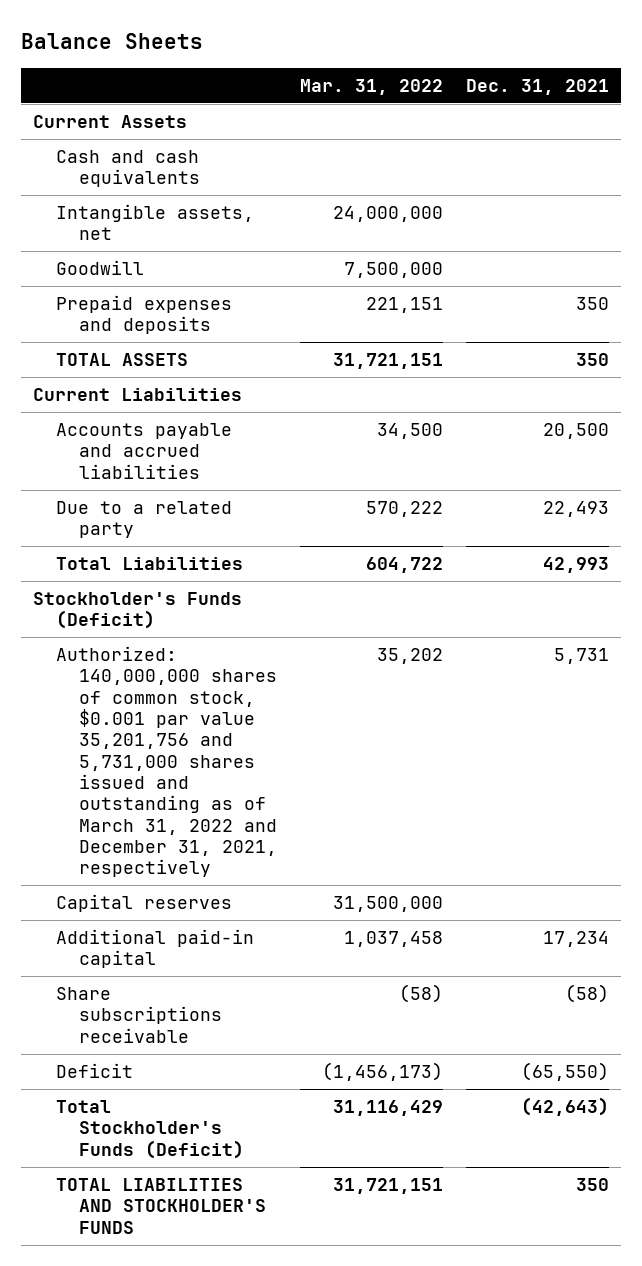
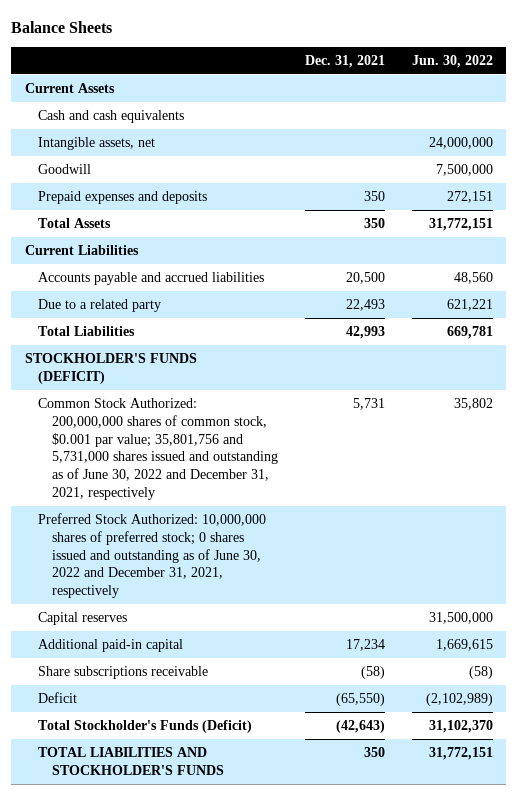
[300,78,444,95] Mar. 31, 2022 -> none
none -> [411,54,493,68] Jun. 30, 2022
[56,353,189,367] TOTAL ASSETS -> [38,217,112,228] Total Assets
[32,592,242,630] Stockholder's Funds (Deficit) -> [24,352,197,384] STOCKHOLDER'S FUNDS (DEFICIT)
[56,646,278,878] Authorized: 140,000,000 shares of common stock, $0.001 par value 35,201,756 and 5,731,000 shares issued and outstanding as of March 31, 2022 and December 31, 2021, respectively -> [38,397,278,500] Common Stock Authorized: 200,000,000 shares of common stock, $0.001 par value; 35,801,756 and 5,731,000 shares issued and outstanding as of June 30, 2022 and December 31, 2021, respectively
none -> [38,512,267,599] Preferred Stock Authorized: 10,000,000 shares of preferred stock; 0 shares issued and outstanding as of June 30, 2022 and December 31, 2021, respectively

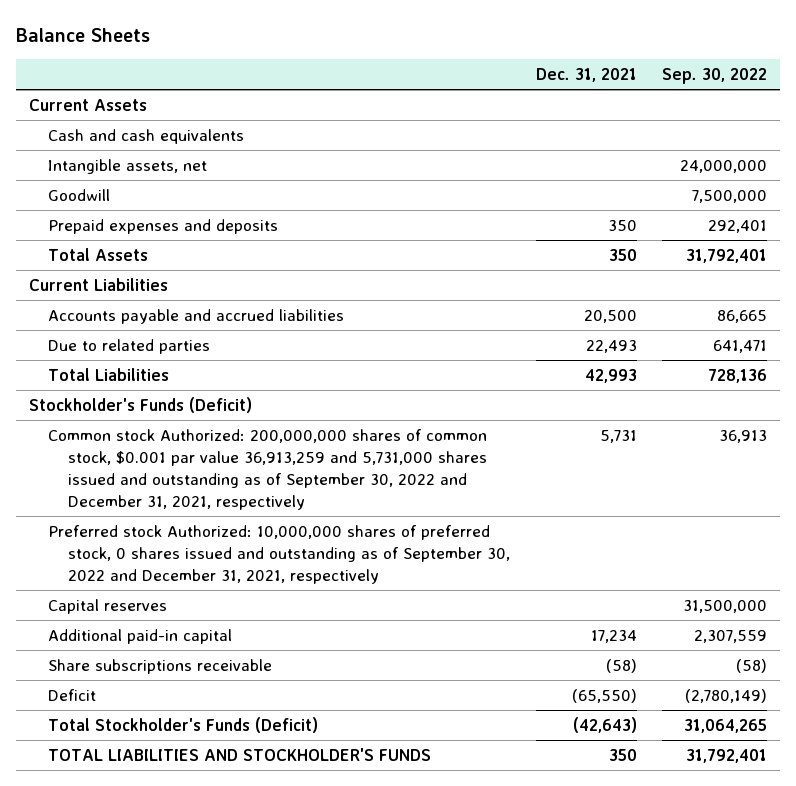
[411,54,493,68] Jun. 30, 2022 -> none
none -> [662,68,768,85] Sep. 30, 2022
[38,298,162,312] Due to a related party -> [48,338,211,354] Due to related parties
[24,352,197,384] STOCKHOLDER'S FUNDS (DEFICIT) -> [28,396,252,413] Stockholder's Funds (Deficit)
[38,397,278,500] Common Stock Authorized: 200,000,000 shares of common stock, $0.001 par value; 35,801,756 and 5,731,000 shares issued and outstanding as of June 30, 2022 and December 31, 2021, respectively -> [48,428,488,511] Common stock Authorized: 200,000,000 shares of common stock, $0.001 par value 36,913,259 and 5,731,000 shares issued and outstanding as of September 30, 2022 and December 31, 2021, respectively
[38,512,267,599] Preferred Stock Authorized: 10,000,000 shares of preferred stock; 0 shares issued and outstanding as of June 30, 2022 and December 31, 2021, respectively -> [48,524,510,584] Preferred stock Authorized: 10,000,000 shares of preferred stock, 0 shares issued and outstanding as of September 30, 2022 and December 31, 2021, respectively

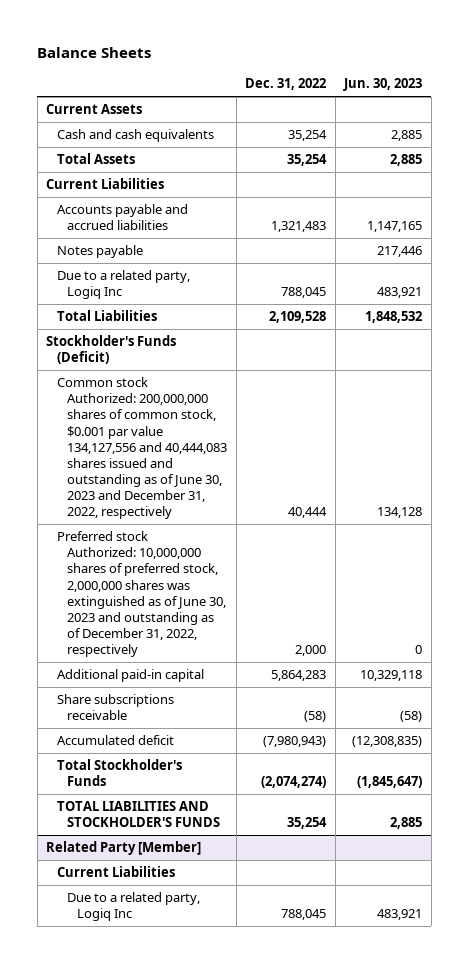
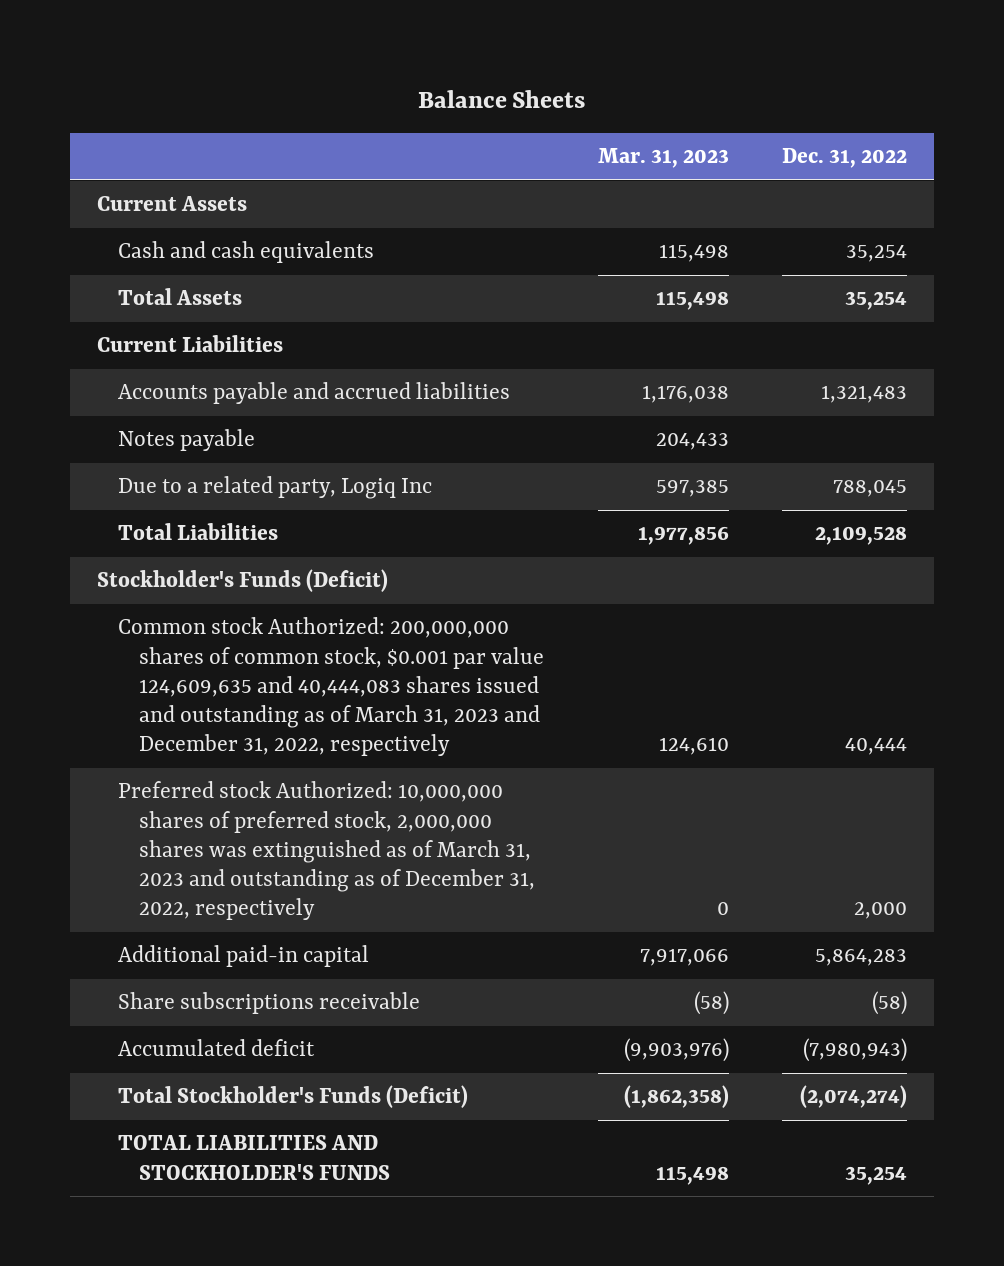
[343,78,423,92] Jun. 30, 2023 -> none
none -> [597,148,729,169] Mar. 31, 2023
[56,377,228,520] Common stock Authorized: 200,000,000 shares of common stock, $0.001 par value 134,127,556 and 40,444,083 shares issued and outstanding as of June 30, 2023 and December 31, 2022, respectively -> [118,617,545,757] Common stock Authorized: 200,000,000 shares of common stock, $0.001 par value 124,609,635 and 40,444,083 shares issued and outstanding as of March 31, 2023 and December 31, 2022, respectively
[56,531,227,658] Preferred stock Authorized: 10,000,000 shares of preferred stock, 2,000,000 shares was extinguished as of June 30, 2023 and outstanding as of December 31, 2022, respectively -> [118,781,536,921] Preferred stock Authorized: 10,000,000 shares of preferred stock, 2,000,000 shares was extinguished as of March 31, 2023 and outstanding as of December 31, 2022, respectively
[56,759,182,787] Total Stockholder's Funds -> [118,1085,469,1109] Total Stockholder's Funds (Deficit)
[46,841,202,856] Related Party [Member] -> none
[56,866,175,878] Current Liabilities -> none
[67,892,201,922] Due to a related party, Logiq Inc -> none

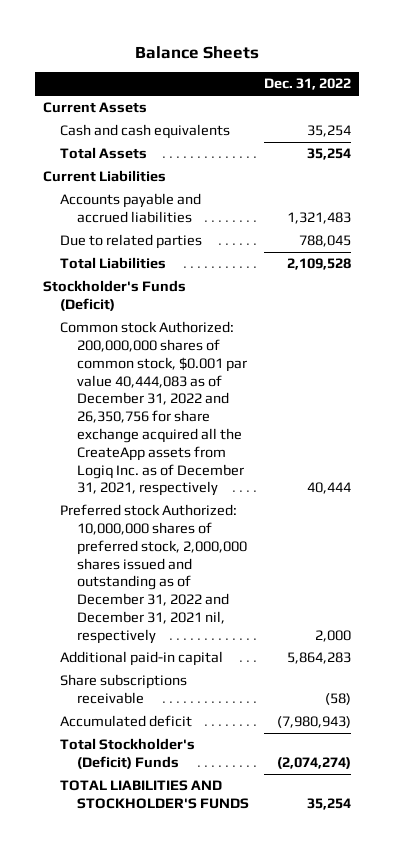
[597,148,729,169] Mar. 31, 2023 -> none
[118,429,256,452] Notes payable -> none
[118,476,433,500] Due to a related party, Logiq Inc -> [59,234,202,250] Due to related parties
[118,617,545,757] Common stock Authorized: 200,000,000 shares of common stock, $0.001 par value 124,609,635 and 40,444,083 shares issued and outstanding as of March 31, 2023 and December 31, 2022, respectively -> [59,321,247,497] Common stock Authorized: 200,000,000 shares of common stock, $0.001 par value 40,444,083 as of December 31, 2022 and 26,350,756 for share exchange acquired all the CreateApp assets from Logiq Inc. as of December 31, 2021, respectively
[118,781,536,921] Preferred stock Authorized: 10,000,000 shares of preferred stock, 2,000,000 shares was extinguished as of March 31, 2023 and outstanding as of December 31, 2022, respectively -> [59,504,247,644] Preferred stock Authorized: 10,000,000 shares of preferred stock, 2,000,000 shares issued and outstanding as of December 31, 2022 and December 31, 2021 nil, respectively
[118,1085,469,1109] Total Stockholder's Funds (Deficit) -> [59,738,195,769] Total Stockholder's (Deficit) Funds

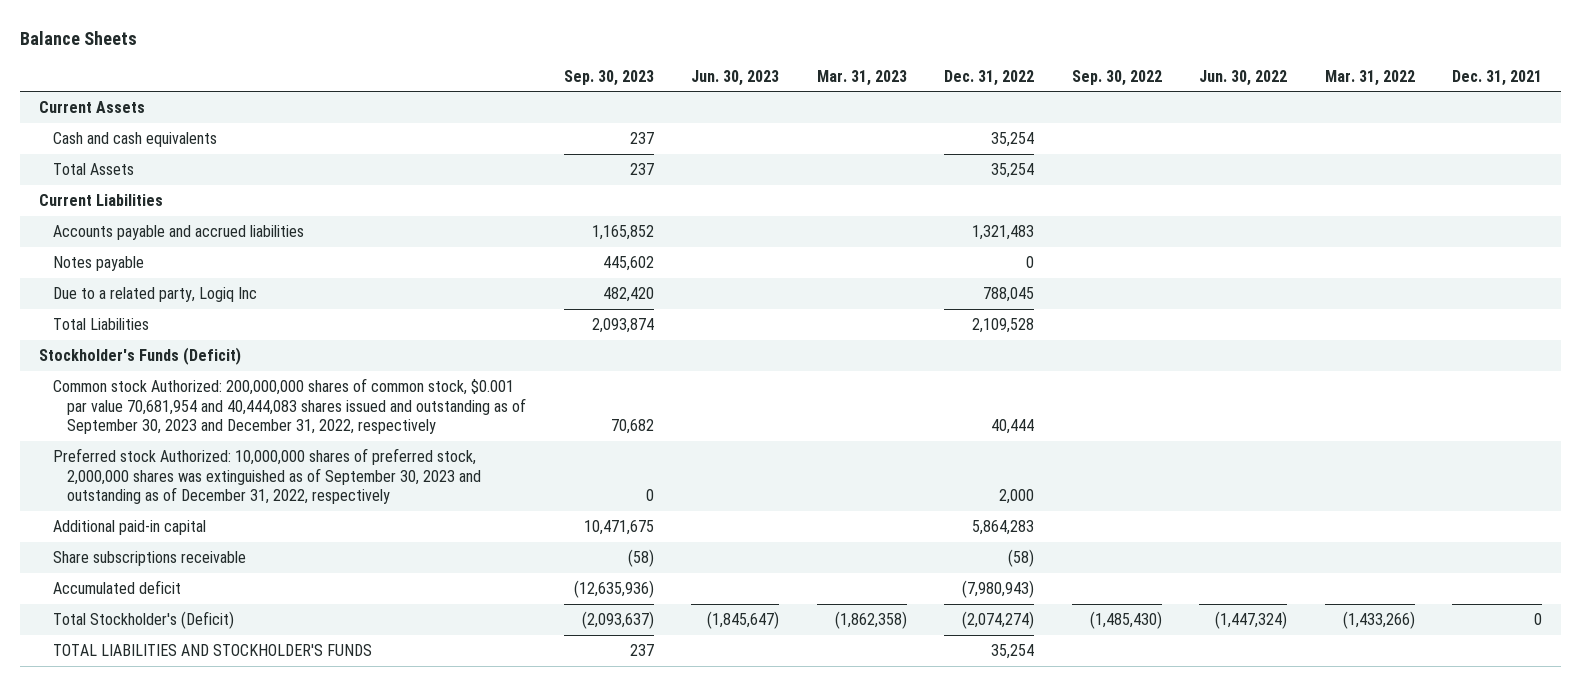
none -> [563,69,654,86] Sep. 30, 2023
none -> [691,69,780,86] Jun. 30, 2023
none -> [816,69,907,86] Mar. 31, 2023
none -> [1071,69,1162,86] Sep. 30, 2022
none -> [1199,69,1288,86] Jun. 30, 2022
none -> [1324,69,1415,86] Mar. 31, 2022
none -> [1452,69,1543,86] Dec. 31, 2021
none -> [52,256,144,272] Notes payable
[59,234,202,250] Due to related parties -> [52,287,257,303] Due to a related party, Logiq Inc
[59,321,247,497] Common stock Authorized: 200,000,000 shares of common stock, $0.001 par value 40,444,083 as of December 31, 2022 and 26,350,756 for share exchange acquired all the CreateApp assets from Logiq Inc. as of December 31, 2021, respectively -> [52,378,527,435] Common stock Authorized: 200,000,000 shares of common stock, $0.001 par value 70,681,954 and 40,444,083 shares issued and outstanding as of September 30, 2023 and December 31, 2022, respectively
[59,504,247,644] Preferred stock Authorized: 10,000,000 shares of preferred stock, 2,000,000 shares issued and outstanding as of December 31, 2022 and December 31, 2021 nil, respectively -> [52,448,482,505] Preferred stock Authorized: 10,000,000 shares of preferred stock, 2,000,000 shares was extinguished as of September 30, 2023 and outstanding as of December 31, 2022, respectively
[59,738,195,769] Total Stockholder's (Deficit) Funds -> [52,611,234,630] Total Stockholder's (Deficit)

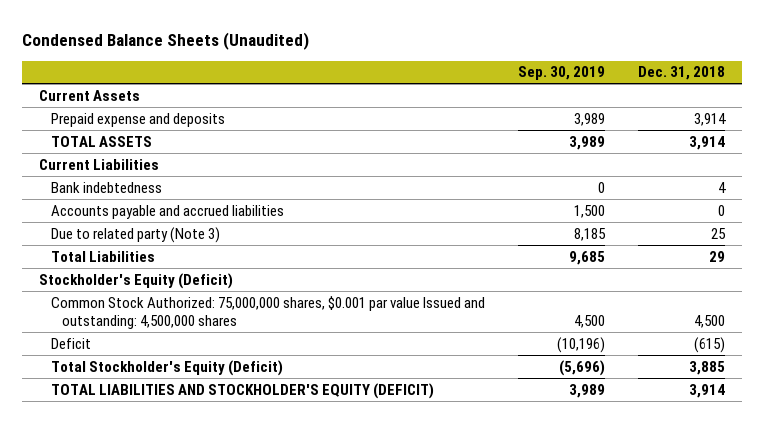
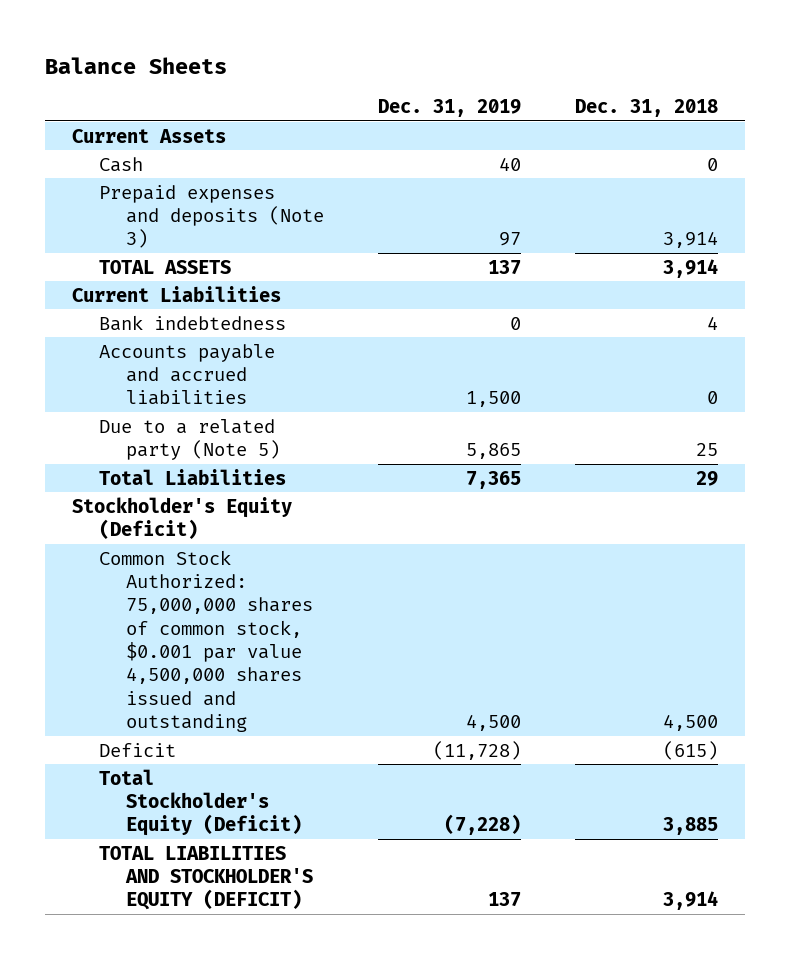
[22,31,310,50] Condensed Balance Sheets (Unaudited) -> [45,56,228,74] Balance Sheets
[517,66,605,81] Sep. 30, 2019 -> none
none -> [378,99,522,118] Dec. 31, 2019
none -> [99,156,144,172] Cash
[50,112,225,127] Prepaid expense and deposits -> [99,184,324,249] Prepaid expenses and deposits (Note 3)
[50,226,220,243] Due to related party (Note 3) -> [99,418,280,461] Due to a related party (Note 5)
[50,295,485,330] Common Stock Authorized: 75,000,000 shares, $0.001 par value Issued and outstanding: 4,500,000 shares -> [99,549,313,732] Common Stock Authorized: 75,000,000 shares of common stock, $0.001 par value 4,500,000 shares issued and outstanding

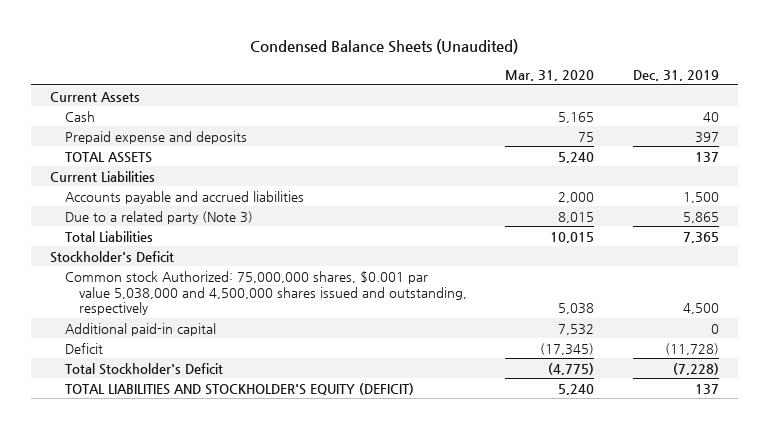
[45,56,228,74] Balance Sheets -> [250,39,519,55] Condensed Balance Sheets (Unaudited)
[575,99,719,118] Dec. 31, 2018 -> none
none -> [505,70,595,82] Mar. 31, 2020
[99,184,324,249] Prepaid expenses and deposits (Note 3) -> [64,130,247,144] Prepaid expense and deposits
[499,232,522,247] 97 -> [694,131,719,143] 397
[99,314,287,331] Bank indebtedness -> none
[99,418,280,461] Due to a related party (Note 5) -> [64,210,253,224] Due to a related party (Note 3)
[72,496,293,540] Stockholder's Equity (Deficit) -> [50,250,175,263] Stockholder's Deficit
[99,549,313,732] Common Stock Authorized: 75,000,000 shares of common stock, $0.001 par value 4,500,000 shares issued and outstanding -> [64,270,468,316] Common stock Authorized: 75,000,000 shares, $0.001 par value 5,038,000 and 4,500,000 shares issued and outstanding, respectively
none -> [64,322,216,336] Additional paid-in capital
[99,768,302,837] Total Stockholder's Equity (Deficit) -> [64,362,223,375] Total Stockholder's Deficit

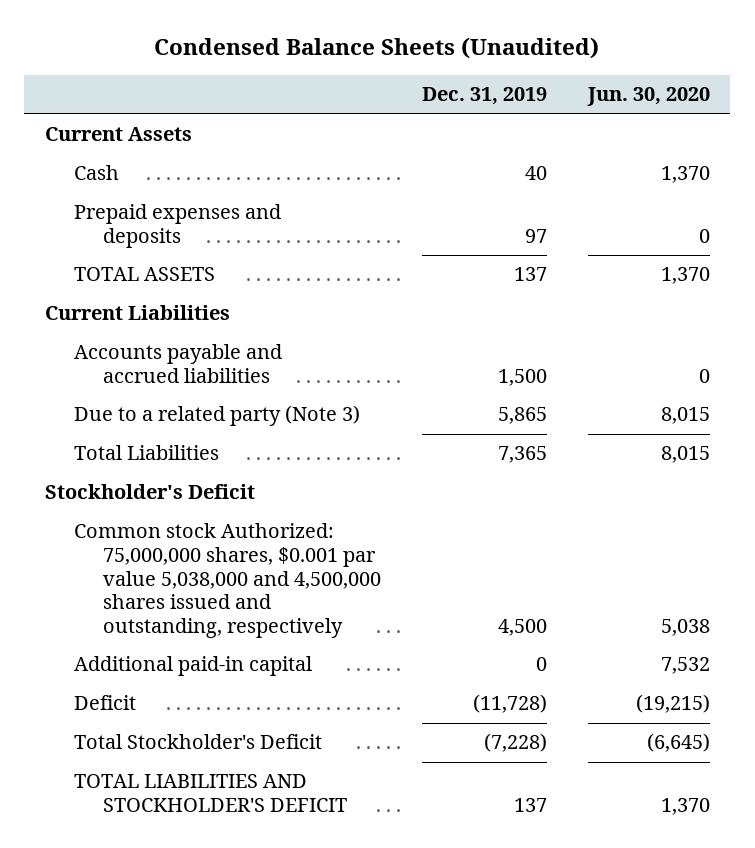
[505,70,595,82] Mar. 31, 2020 -> none
none -> [586,87,710,107] Jun. 30, 2020
[64,130,247,144] Prepaid expense and deposits -> [73,204,281,249] Prepaid expenses and deposits
[694,131,719,143] 397 -> [524,229,547,244] 97
[64,382,414,395] TOTAL LIABILITIES AND STOCKHOLDER'S EQUITY (DEFICIT) -> [73,774,347,813] TOTAL LIABILITIES AND STOCKHOLDER'S DEFICIT

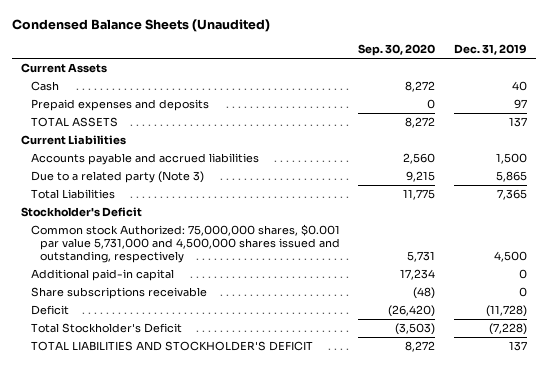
[586,87,710,107] Jun. 30, 2020 -> none
none -> [358,44,436,57] Sep. 30, 2020
[73,523,381,638] Common stock Authorized: 75,000,000 shares, $0.001 par value 5,038,000 and 4,500,000 shares issued and outstanding, respectively -> [30,224,341,264] Common stock Authorized: 75,000,000 shares, $0.001 par value 5,731,000 and 4,500,000 shares issued and outstanding, respectively
none -> [30,287,207,300] Share subscriptions receivable

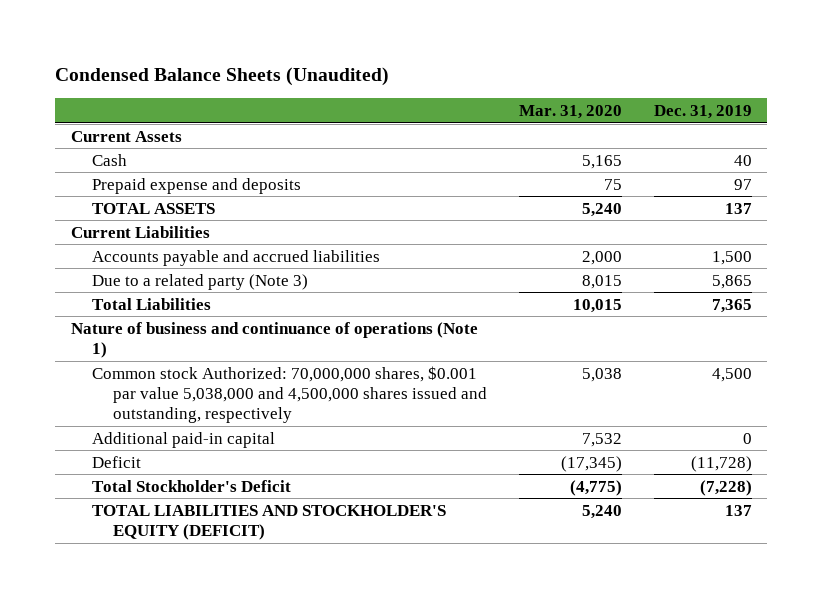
[358,44,436,57] Sep. 30, 2020 -> none
none -> [518,105,622,120] Mar. 31, 2020
[30,99,209,112] Prepaid expenses and deposits -> [92,177,302,194] Prepaid expense and deposits
[21,207,143,218] Stockholder's Deficit -> none
none -> [70,321,478,358] Nature of business and continuance of operations (Note 1)
[30,224,341,264] Common stock Authorized: 75,000,000 shares, $0.001 par value 5,731,000 and 4,500,000 shares issued and outstanding, respectively -> [92,365,488,424] Common stock Authorized: 70,000,000 shares, $0.001 par value 5,038,000 and 4,500,000 shares issued and outstanding, respectively
[30,287,207,300] Share subscriptions receivable -> none
[30,341,313,352] TOTAL LIABILITIES AND STOCKHOLDER'S DEFICIT -> [92,504,447,540] TOTAL LIABILITIES AND STOCKHOLDER'S EQUITY (DEFICIT)

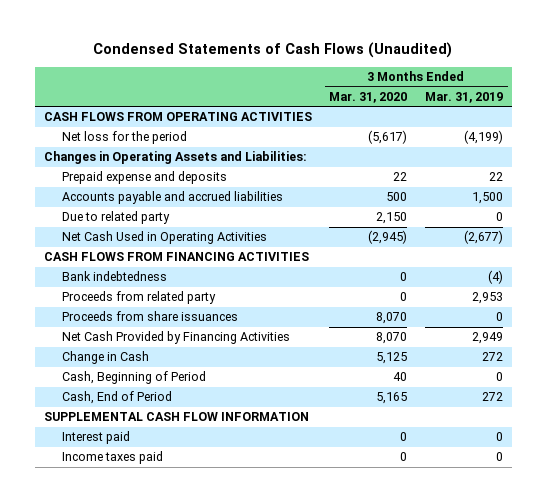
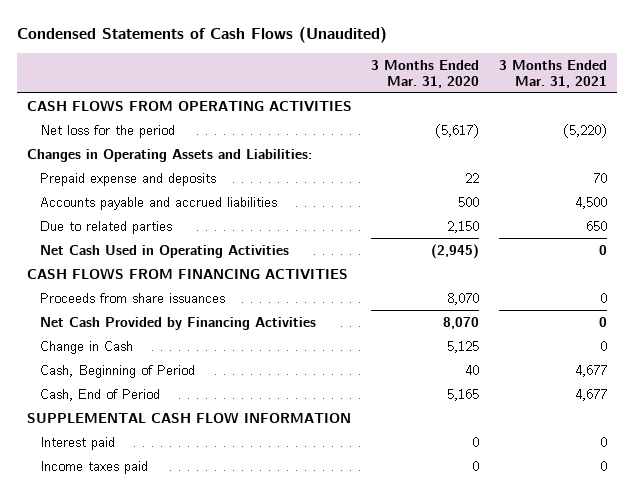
[425,91,504,103] Mar. 31, 2019 -> none
none -> [498,59,607,88] 3 Months Ended Mar. 31, 2021
[61,211,170,225] Due to related party -> [40,220,173,234] Due to related parties
[61,271,167,282] Bank indebtedness -> none
[61,291,216,305] Proceeds from related party -> none

